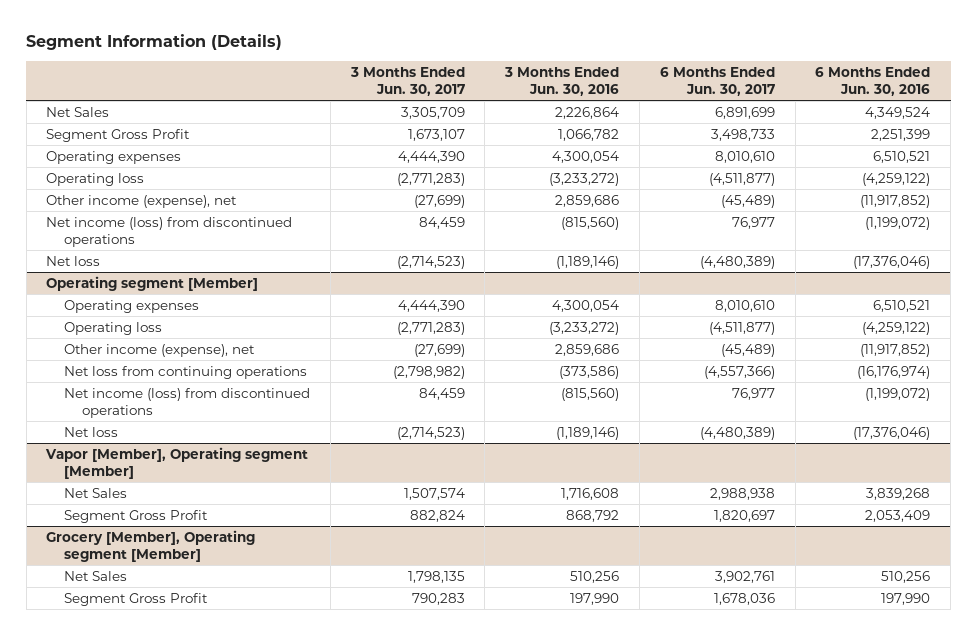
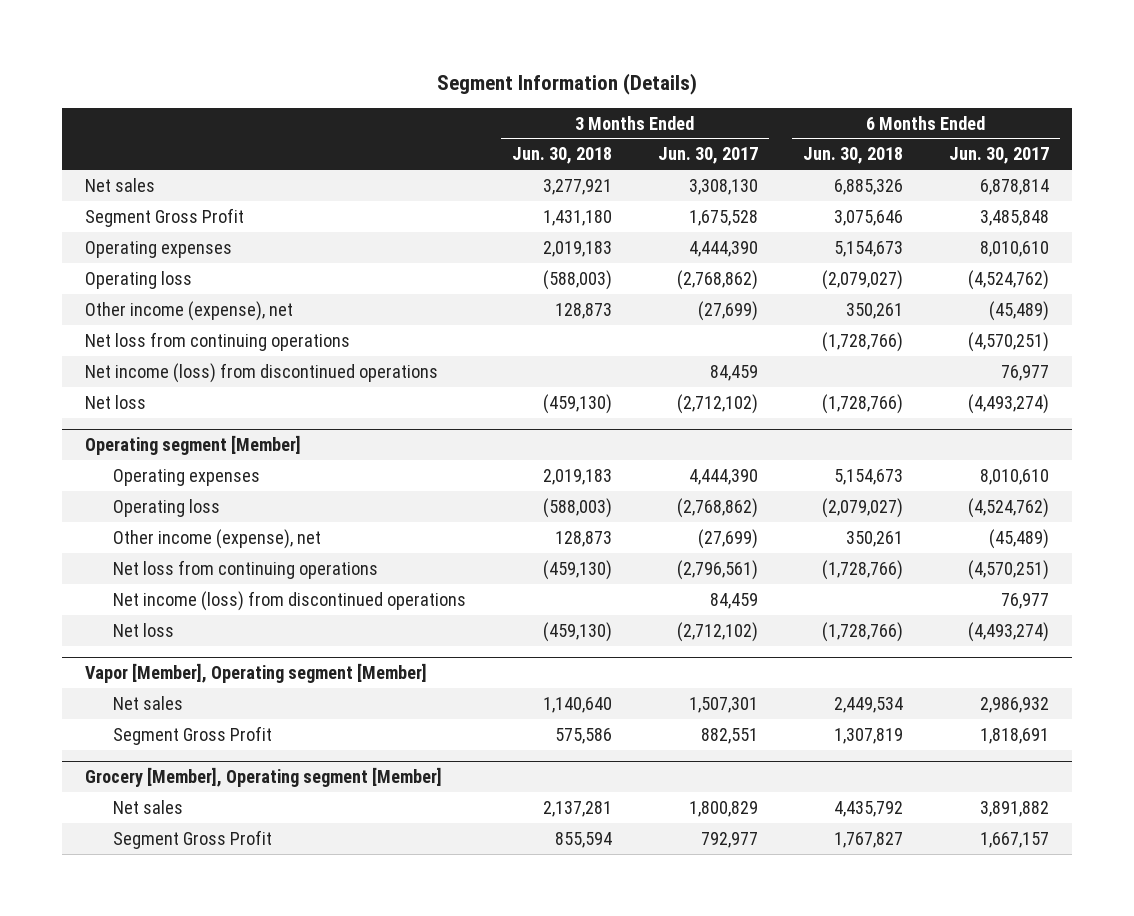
[504,66,620,96] 3 Months Ended Jun. 30, 2016 -> none
[815,66,931,96] 6 Months Ended Jun. 30, 2016 -> none
none -> [512,147,613,165] Jun. 30, 2018
none -> [803,147,904,165] Jun. 30, 2018
[46,106,110,117] Net Sales -> [84,177,155,192] Net sales
[400,106,465,119] 3,305,709 -> [688,178,758,195] 3,308,130
[714,106,775,119] 6,891,699 -> [980,178,1050,195] 6,878,814
[407,128,465,141] 1,673,107 -> [688,209,758,226] 1,675,528
[710,128,775,141] 3,498,733 -> [980,209,1050,226] 3,485,848
[396,172,465,186] (2,771,283) -> [676,269,758,290] (2,768,862)
[708,172,775,186] (4,511,877) -> [968,269,1050,290] (4,524,762)
none -> [84,331,350,351] Net loss from continuing operations
[396,255,465,269] (2,714,523) -> [676,393,758,414] (2,712,102)
[699,255,775,269] (4,480,389) -> [968,393,1050,414] (4,493,274)
[396,321,465,335] (2,771,283) -> [676,497,758,518] (2,768,862)
[708,321,775,335] (4,511,877) -> [968,497,1050,518] (4,524,762)
[392,365,465,379] (2,798,982) -> [676,559,758,580] (2,796,561)
[703,365,775,379] (4,557,366) -> [968,559,1050,580] (4,570,251)
[396,426,465,440] (2,714,523) -> [676,621,758,642] (2,712,102)
[699,426,775,440] (4,480,389) -> [968,621,1050,642] (4,493,274)
[64,487,128,498] Net Sales -> [113,695,184,710] Net sales
[403,487,465,500] 1,507,574 -> [688,696,758,713] 1,507,301
[709,487,775,500] 2,988,938 -> [980,696,1050,713] 2,986,932
[409,509,465,522] 882,824 -> [700,727,758,744] 882,551
[713,509,775,522] 1,820,697 -> [980,727,1050,744] 1,818,691
[64,570,128,581] Net Sales -> [113,799,184,814] Net sales
[407,570,465,583] 1,798,135 -> [688,800,758,817] 1,800,829
[714,570,775,583] 3,902,761 -> [980,800,1050,817] 3,891,882
[411,592,465,605] 790,283 -> [700,831,758,848] 792,977
[713,592,775,605] 1,678,036 -> [980,831,1050,848] 1,667,157

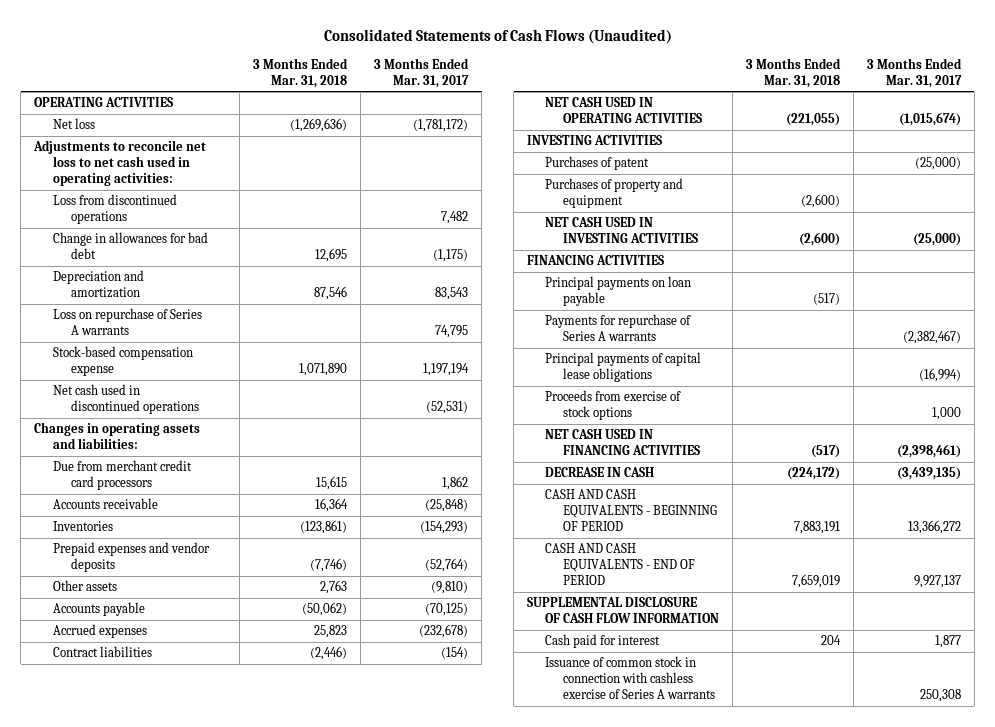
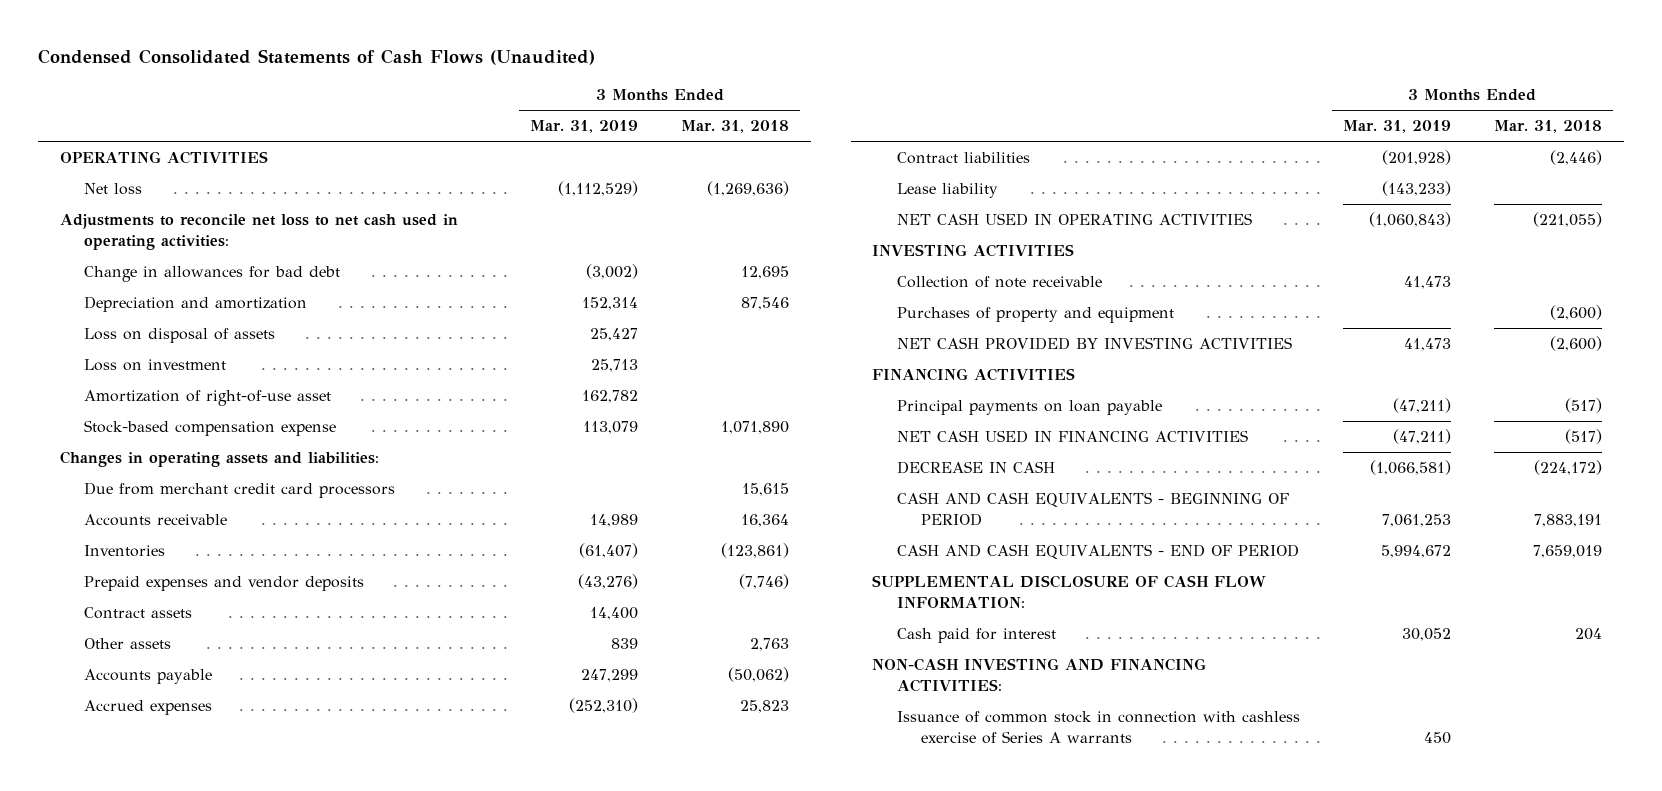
[323,28,672,44] Consolidated Statements of Cash Flows (Unaudited) -> [38,48,596,65] Condensed Consolidated Statements of Cash Flows (Unaudited)
[374,57,470,88] 3 Months Ended Mar. 31, 2017 -> none
none -> [530,120,639,134] Mar. 31, 2019
[52,194,177,225] Loss from discontinued operations -> none
none -> [83,328,275,344] Loss on disposal of assets
[52,308,202,336] Loss on repurchase of Series A warrants -> [83,359,226,372] Loss on investment
none -> [83,390,331,407] Amortization of right-of-use asset
[52,384,199,415] Net cash used in discontinued operations -> none
none -> [83,607,192,620] Contract assets
none -> [896,183,998,199] Lease liability
[545,156,650,171] Purchases of patent -> none
none -> [896,276,1102,289] Collection of note receivable
[545,217,699,244] NET CASH USED IN INVESTING ACTIVITIES -> [896,337,1292,351] NET CASH PROVIDED BY INVESTING ACTIVITIES
[545,314,692,342] Payments for repurchase of Series A warrants -> none
[545,352,702,383] Principal payments of capital lease obligations -> none
[545,390,682,421] Proceeds from exercise of stock options -> none
[526,597,720,624] SUPPLEMENTAL DISCLOSURE OF CASH FLOW INFORMATION -> [872,575,1267,608] SUPPLEMENTAL DISCLOSURE OF CASH FLOW INFORMATION:
none -> [872,658,1207,692] NON-CASH INVESTING AND FINANCING ACTIVITIES:

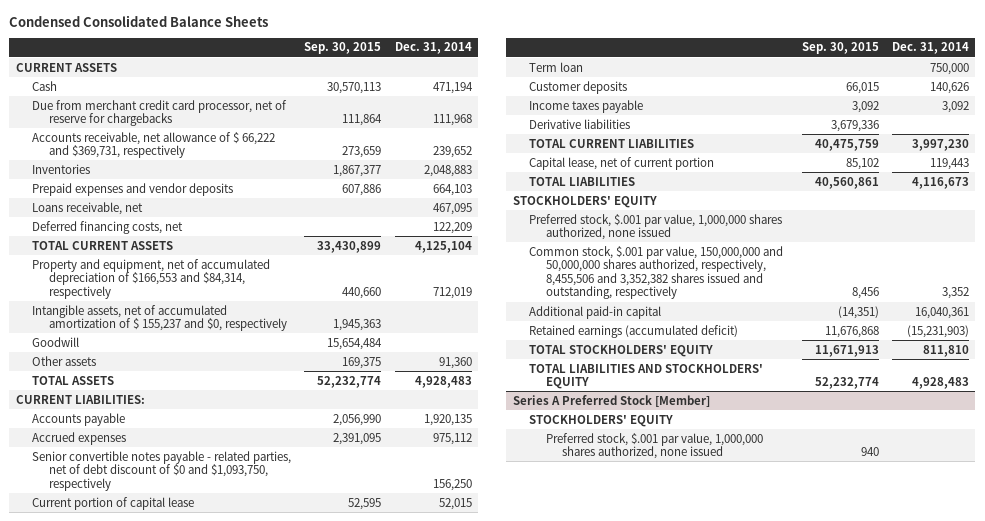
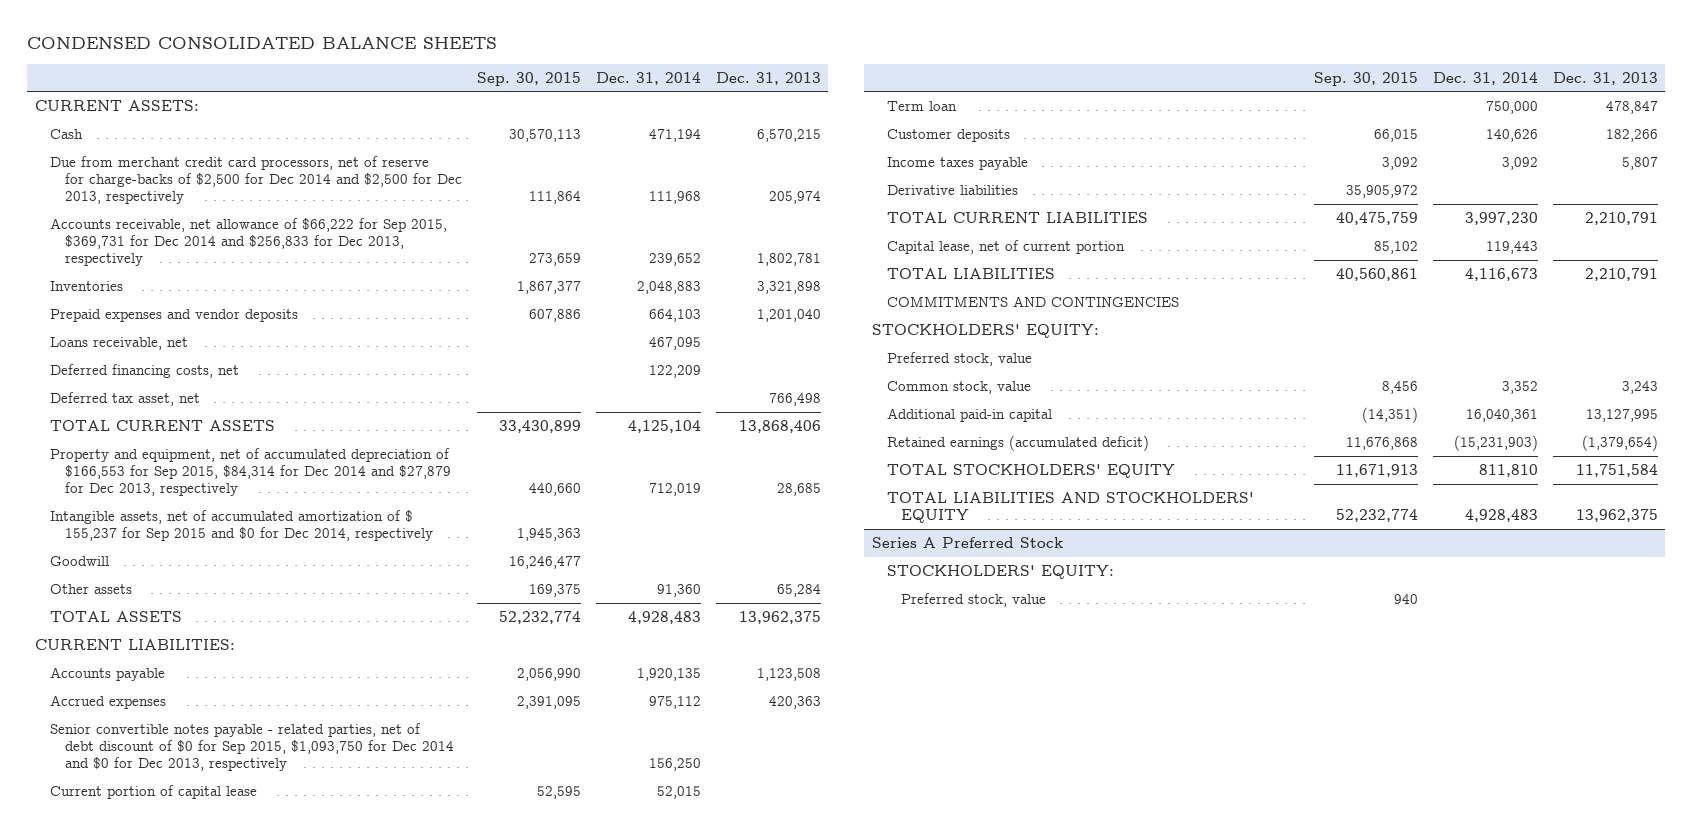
[9,14,269,27] Condensed Consolidated Balance Sheets -> [27,37,498,50] CONDENSED CONSOLIDATED BALANCE SHEETS
none -> [715,71,821,85] Dec. 31, 2013
[15,62,117,72] CURRENT ASSETS -> [34,99,199,111] CURRENT ASSETS:
[32,99,288,127] Due from merchant credit card processor, net of reserve for chargebacks -> [49,155,462,205] Due from merchant credit card processors, net of reserve for charge-backs of $2,500 for Dec 2014 and $2,500 for Dec 2013, respectively
[32,131,276,159] Accounts receivable, net allowance of $ 66,222 and $369,731, respectively -> [49,217,447,267] Accounts receivable, net allowance of $66,222 for Sep 2015, $369,731 for Dec 2014 and $256,833 for Dec 2013, respectively
none -> [49,391,200,406] Deferred tax asset, net
[32,258,271,299] Property and equipment, net of accumulated depreciation of $166,553 and $84,314, respectively -> [49,447,451,497] Property and equipment, net of accumulated depreciation of $166,553 for Sep 2015, $84,314 for Dec 2014 and $27,879 for Dec 2013, respectively
[32,304,287,332] Intangible assets, net of accumulated amortization of $ 155,237 and $0, respectively -> [49,509,433,542] Intangible assets, net of accumulated amortization of $ 155,237 for Sep 2015 and $0 for Dec 2014, respectively
[327,337,383,350] 15,654,484 -> [508,555,581,569] 16,246,477
[32,450,292,491] Senior convertible notes payable - related parties, net of debt discount of $0 and $1,093,750, respectively -> [49,722,454,772] Senior convertible notes payable - related parties, net of debt discount of $0 for Sep 2015, $1,093,750 for Dec 2014 and $0 for Dec 2013, respectively
[830,119,879,132] 3,679,336 -> [1345,184,1418,198] 35,905,972
none -> [886,295,1179,307] COMMITMENTS AND CONTINGENCIES
[512,195,657,208] STOCKHOLDERS' EQUITY -> [871,323,1099,338] STOCKHOLDERS' EQUITY:
[529,213,783,241] Preferred stock, $.001 par value, 1,000,000 shares authorized, none issued -> [886,351,1032,366] Preferred stock, value
[529,245,784,300] Common stock, $.001 par value, 150,000,000 and 50,000,000 shares authorized, respectively, 8,455,506 and 3,352,382 shares issued and outstanding, respectively -> [886,380,1031,394] Common stock, value
[512,394,710,407] Series A Preferred Stock [Member] -> [871,536,1063,548] Series A Preferred Stock
[529,414,674,427] STOCKHOLDERS' EQUITY -> [886,564,1114,579] STOCKHOLDERS' EQUITY:
[545,432,763,460] Preferred stock, $.001 par value, 1,000,000 shares authorized, none issued -> [901,592,1047,607] Preferred stock, value

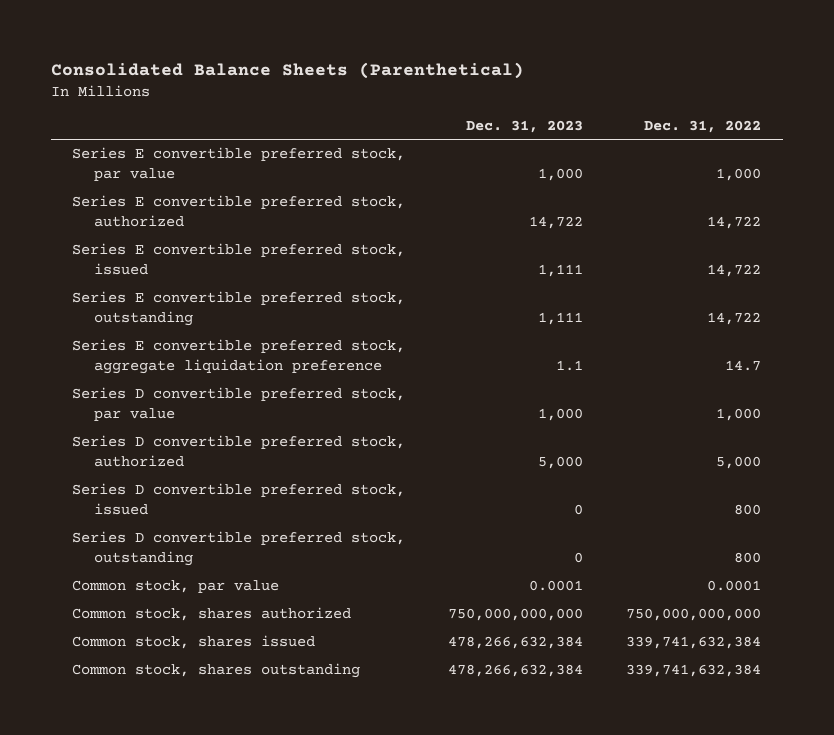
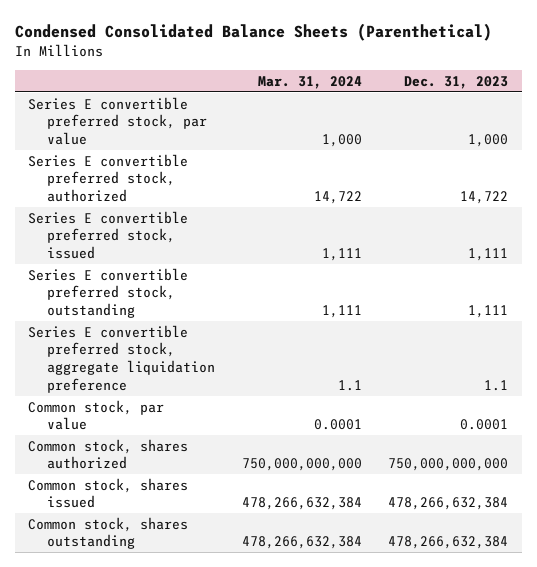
[50,61,524,79] Consolidated Balance Sheets (Parenthetical) -> [14,22,492,41] Condensed Consolidated Balance Sheets (Parenthetical)
[644,119,762,133] Dec. 31, 2022 -> none
none -> [257,75,362,89] Mar. 31, 2024
[72,387,406,422] Series D convertible preferred stock, par value -> none
[72,435,406,468] Series D convertible preferred stock, authorized -> none
[72,483,406,516] Series D convertible preferred stock, issued -> none
[72,531,406,567] Series D convertible preferred stock, outstanding -> none

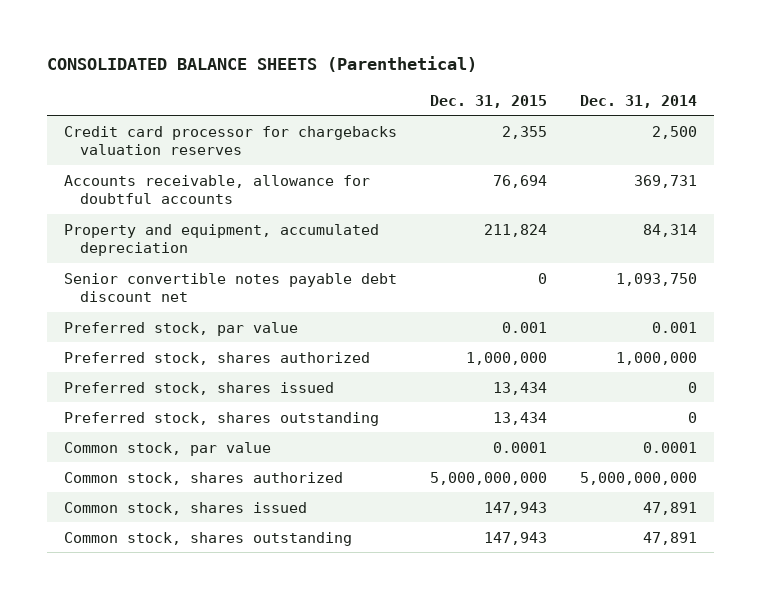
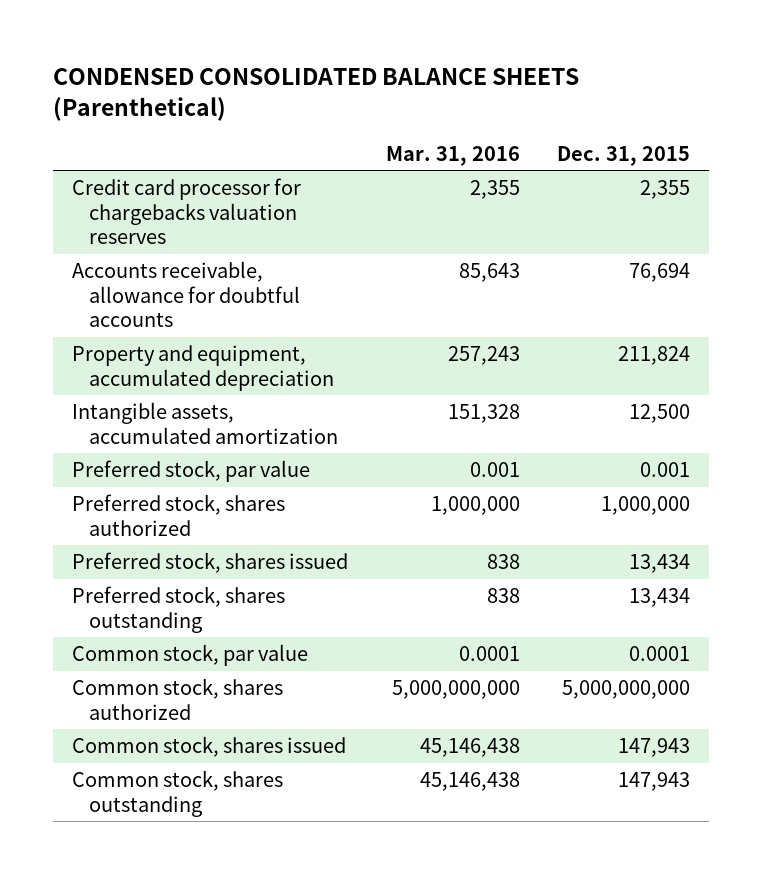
[47,56,478,73] CONSOLIDATED BALANCE SHEETS (Parenthetical) -> [53,67,580,122] CONDENSED CONSOLIDATED BALANCE SHEETS (Parenthetical)
[580,94,698,108] Dec. 31, 2014 -> none
none -> [385,145,520,166] Mar. 31, 2016
[63,272,397,302] Senior convertible notes payable debt discount net -> none
none -> [72,402,339,444] Intangible assets, accumulated amortization

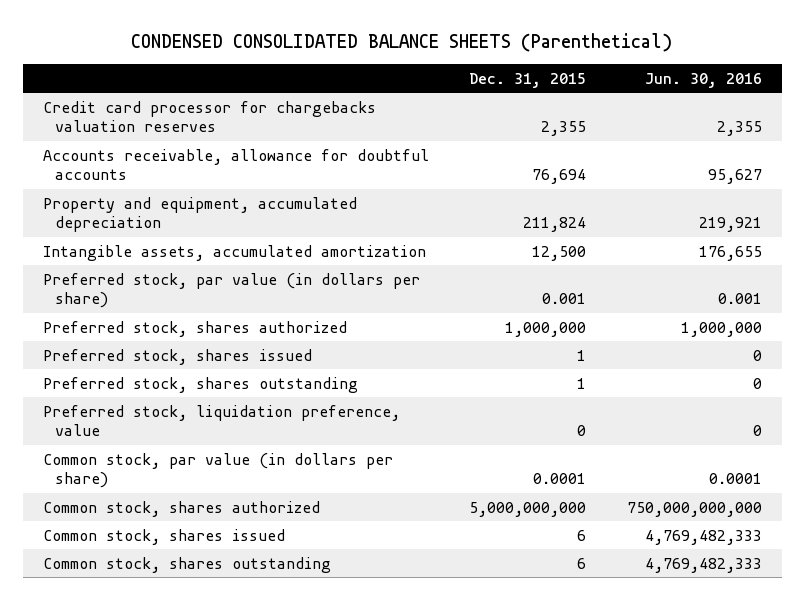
[385,145,520,166] Mar. 31, 2016 -> none
none -> [644,72,762,88] Jun. 30, 2016
[72,460,311,483] Preferred stock, par value -> [42,272,420,309] Preferred stock, par value (in dollars per share)
[629,554,691,574] 13,434 -> [577,349,587,361] 1
[629,588,691,608] 13,434 -> [577,377,587,389] 1
none -> [42,404,400,437] Preferred stock, liquidation preference, value
[72,644,309,667] Common stock, par value -> [42,452,393,489] Common stock, par value (in dollars per share)
[618,738,691,758] 147,943 -> [577,529,587,541] 6
[618,772,691,792] 147,943 -> [577,557,587,569] 6

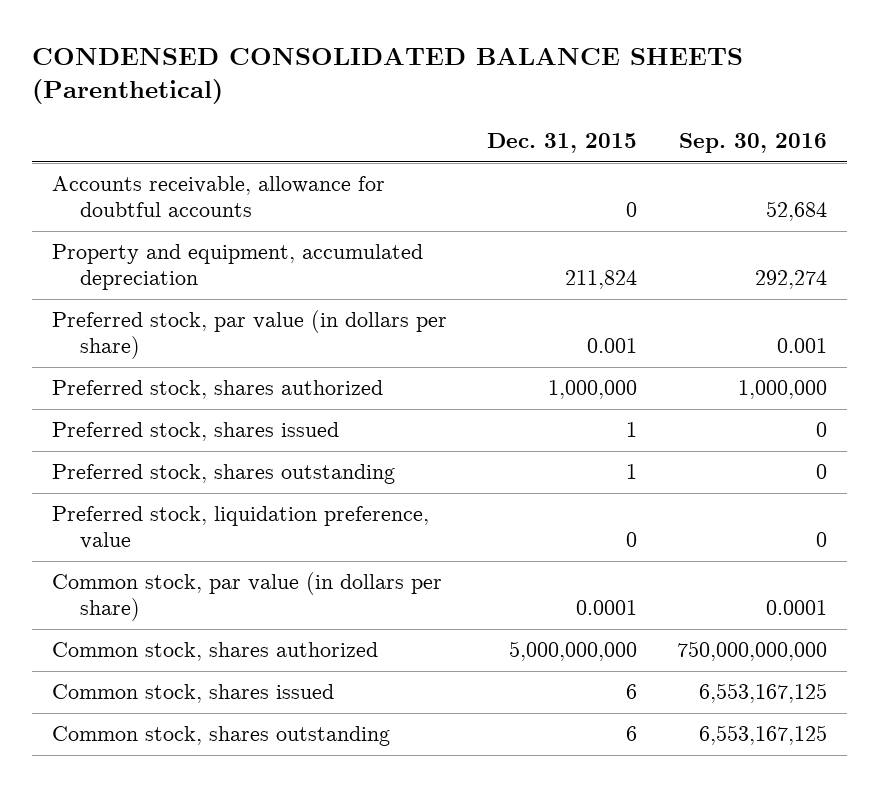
[644,72,762,88] Jun. 30, 2016 -> none
none -> [678,133,827,154] Sep. 30, 2016
[42,100,376,133] Credit card processor for chargebacks valuation reserves -> none
[532,169,587,185] 76,694 -> [625,202,637,218] 0
[42,244,426,261] Intangible assets, accumulated amortization -> none

